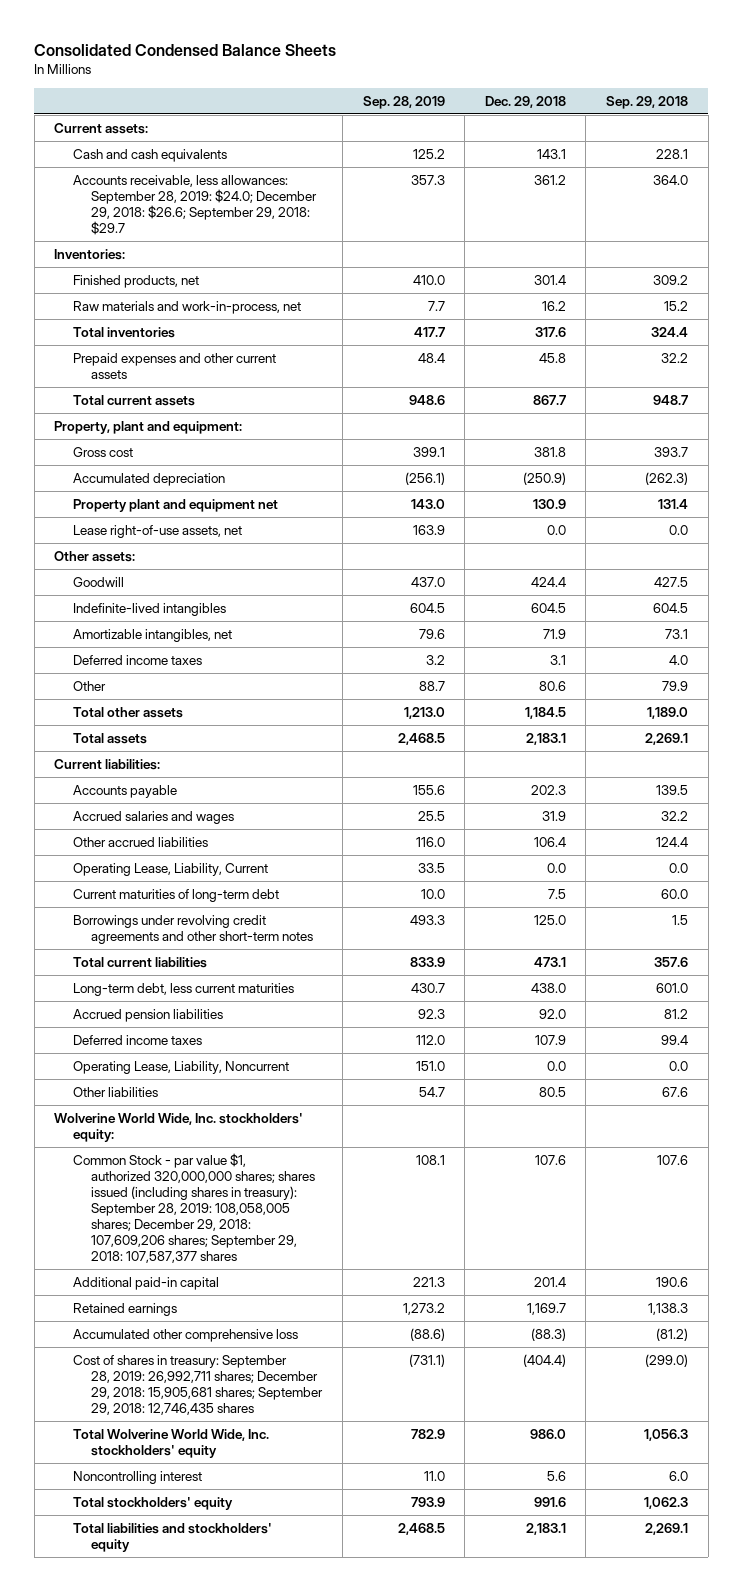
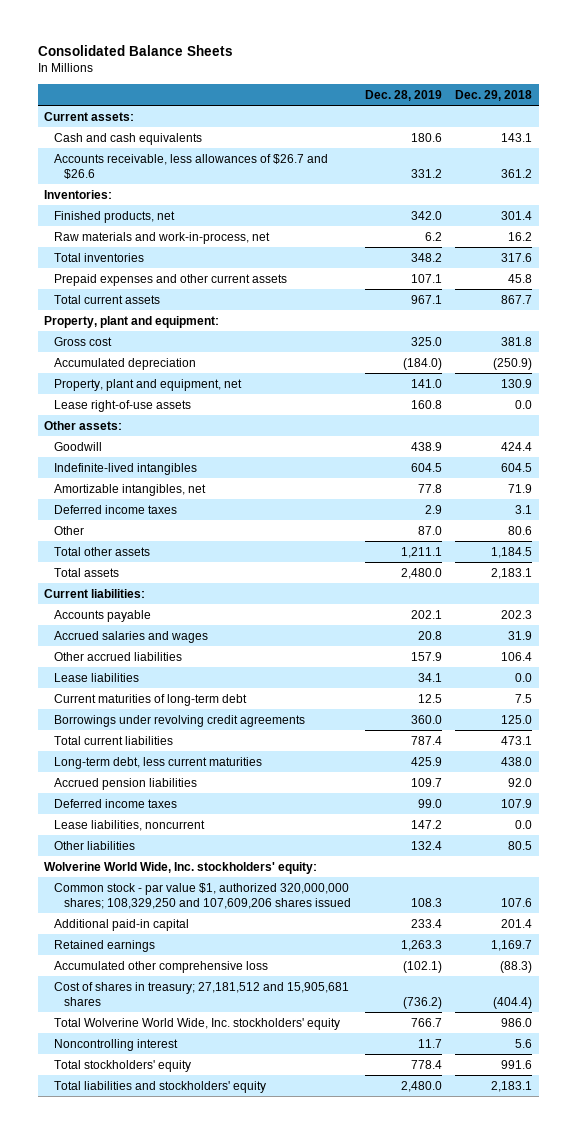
[34,43,337,56] Consolidated Condensed Balance Sheets -> [37,45,233,57] Consolidated Balance Sheets
[362,95,445,109] Sep. 28, 2019 -> none
[606,95,689,109] Sep. 29, 2018 -> none
none -> [364,89,442,101] Dec. 28, 2019
[72,174,318,235] Accounts receivable, less allowances: September 28, 2019: $24.0; December 29, 2018: $26.6; September 29, 2018: $29.7 -> [54,153,329,179] Accounts receivable, less allowances of $26.7 and $26.6
[72,498,278,512] Property plant and equipment net -> [54,378,243,391] Property, plant and equipment, net
[72,524,242,538] Lease right-of-use assets, net -> [54,399,192,412] Lease right-of-use assets
[72,862,268,876] Operating Lease, Liability, Current -> [54,672,140,682] Lease liabilities
[72,914,314,944] Borrowings under revolving credit agreements and other short-term notes -> [54,714,306,727] Borrowings under revolving credit agreements
[72,1060,289,1074] Operating Lease, Liability, Noncurrent -> [54,819,206,831] Lease liabilities, noncurrent
[72,1152,316,1263] Common Stock - par value $1, authorized 320,000,000 shares; shares issued (including shares in treasury): September 28, 2019: 108,058,005 shares; December 29, 2018: 107,609,206 shares; September 29, 2018: 107,587,377 shares -> [54,882,352,909] Common stock - par value $1, authorized 320,000,000 shares; 108,329,250 and 107,609,206 shares issued
[72,1354,324,1415] Cost of shares in treasury: September 28, 2019: 26,992,711 shares; December 29, 2018: 15,905,681 shares; September 29, 2018: 12,746,435 shares -> [54,981,350,1006] Cost of shares in treasury; 27,181,512 and 15,905,681 shares

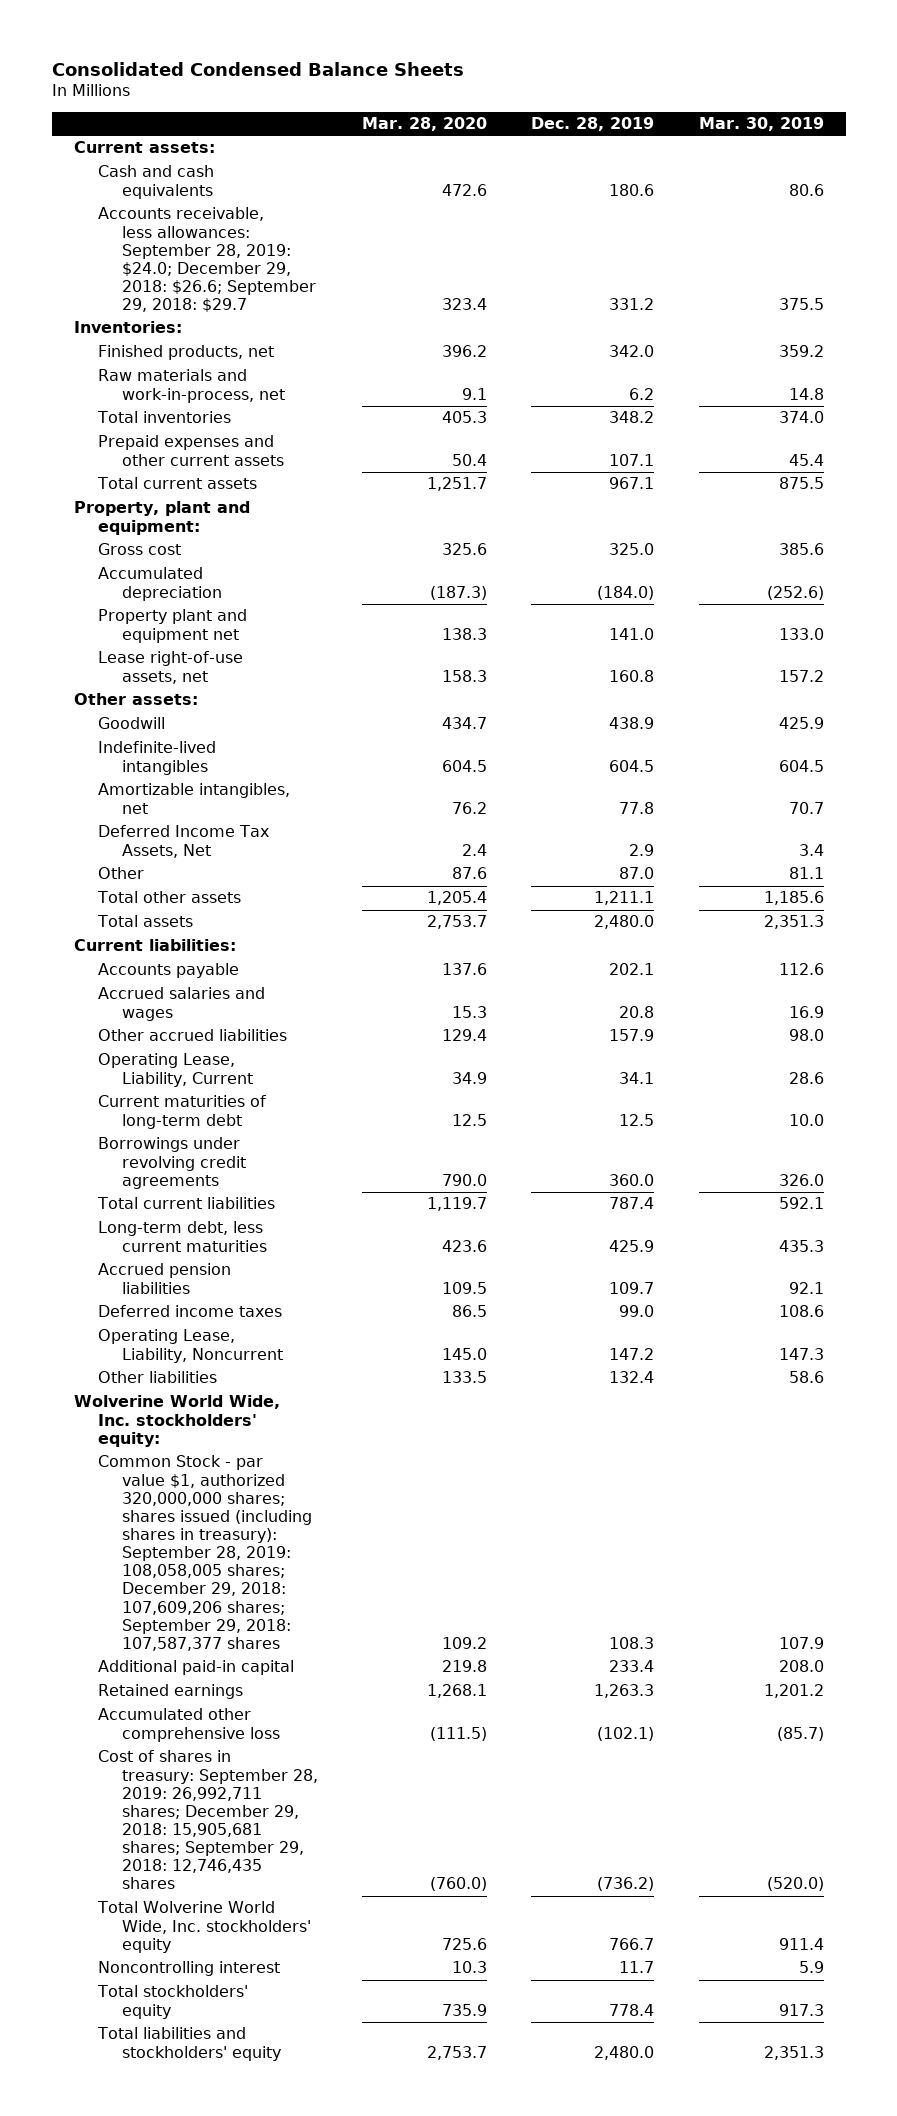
[37,45,233,57] Consolidated Balance Sheets -> [51,61,464,76] Consolidated Condensed Balance Sheets
[455,89,533,101] Dec. 29, 2018 -> none
none -> [362,117,488,132] Mar. 28, 2020
none -> [698,117,824,132] Mar. 30, 2019
[54,153,329,179] Accounts receivable, less allowances of $26.7 and $26.6 -> [97,207,316,313] Accounts receivable, less allowances: September 28, 2019: $24.0; December 29, 2018: $26.6; September 29, 2018: $29.7
[54,378,243,391] Property, plant and equipment, net -> [97,609,247,643] Property plant and equipment net
[54,399,192,412] Lease right-of-use assets -> [97,651,243,684] Lease right-of-use assets, net
[54,504,178,514] Deferred income taxes -> [97,825,269,858] Deferred Income Tax Assets, Net
[54,672,140,682] Lease liabilities -> [97,1053,253,1087] Operating Lease, Liability, Current
[54,819,206,831] Lease liabilities, noncurrent -> [97,1329,283,1363] Operating Lease, Liability, Noncurrent
[54,882,352,909] Common stock - par value $1, authorized 320,000,000 shares; 108,329,250 and 107,609,206 shares issued -> [97,1455,312,1651] Common Stock - par value $1, authorized 320,000,000 shares; shares issued (including shares in treasury): September 28, 2019: 108,058,005 shares; December 29, 2018: 107,609,206 shares; September 29, 2018: 107,587,377 shares
[54,981,350,1006] Cost of shares in treasury; 27,181,512 and 15,905,681 shares -> [97,1750,318,1890] Cost of shares in treasury: September 28, 2019: 26,992,711 shares; December 29, 2018: 15,905,681 shares; September 29, 2018: 12,746,435 shares

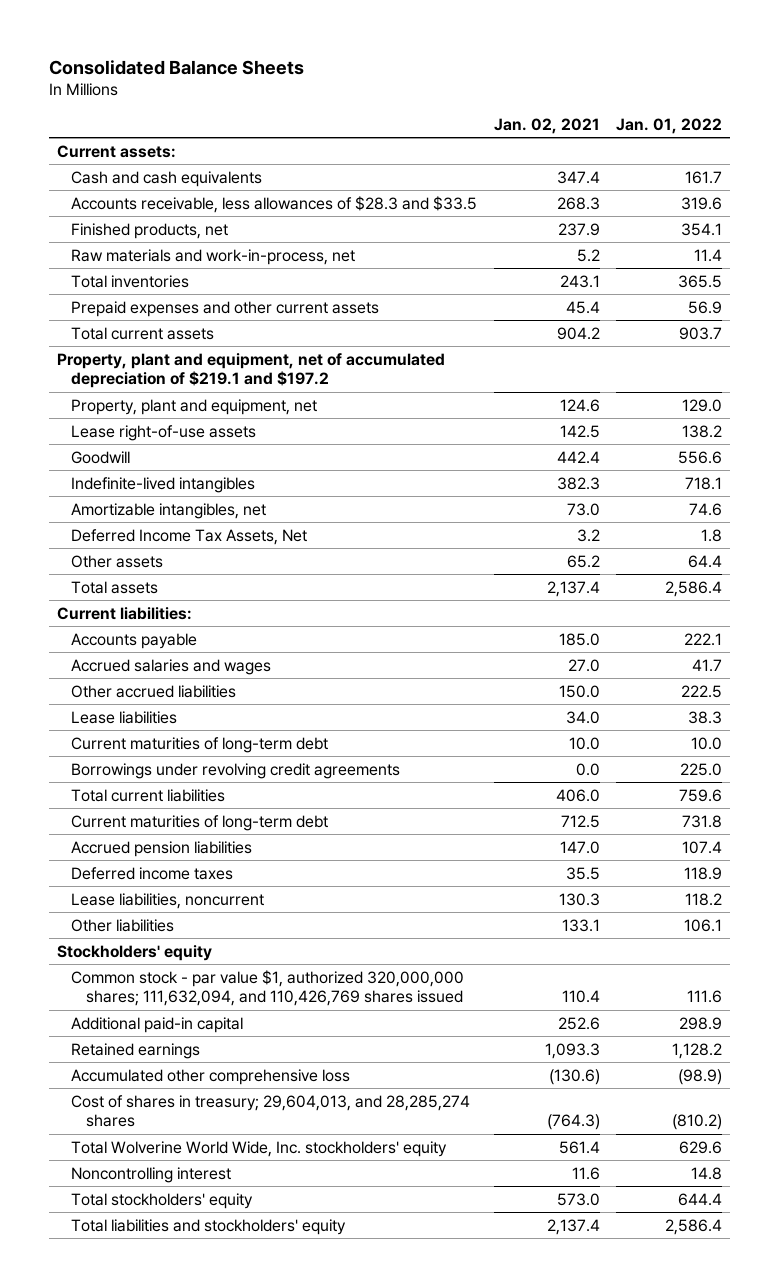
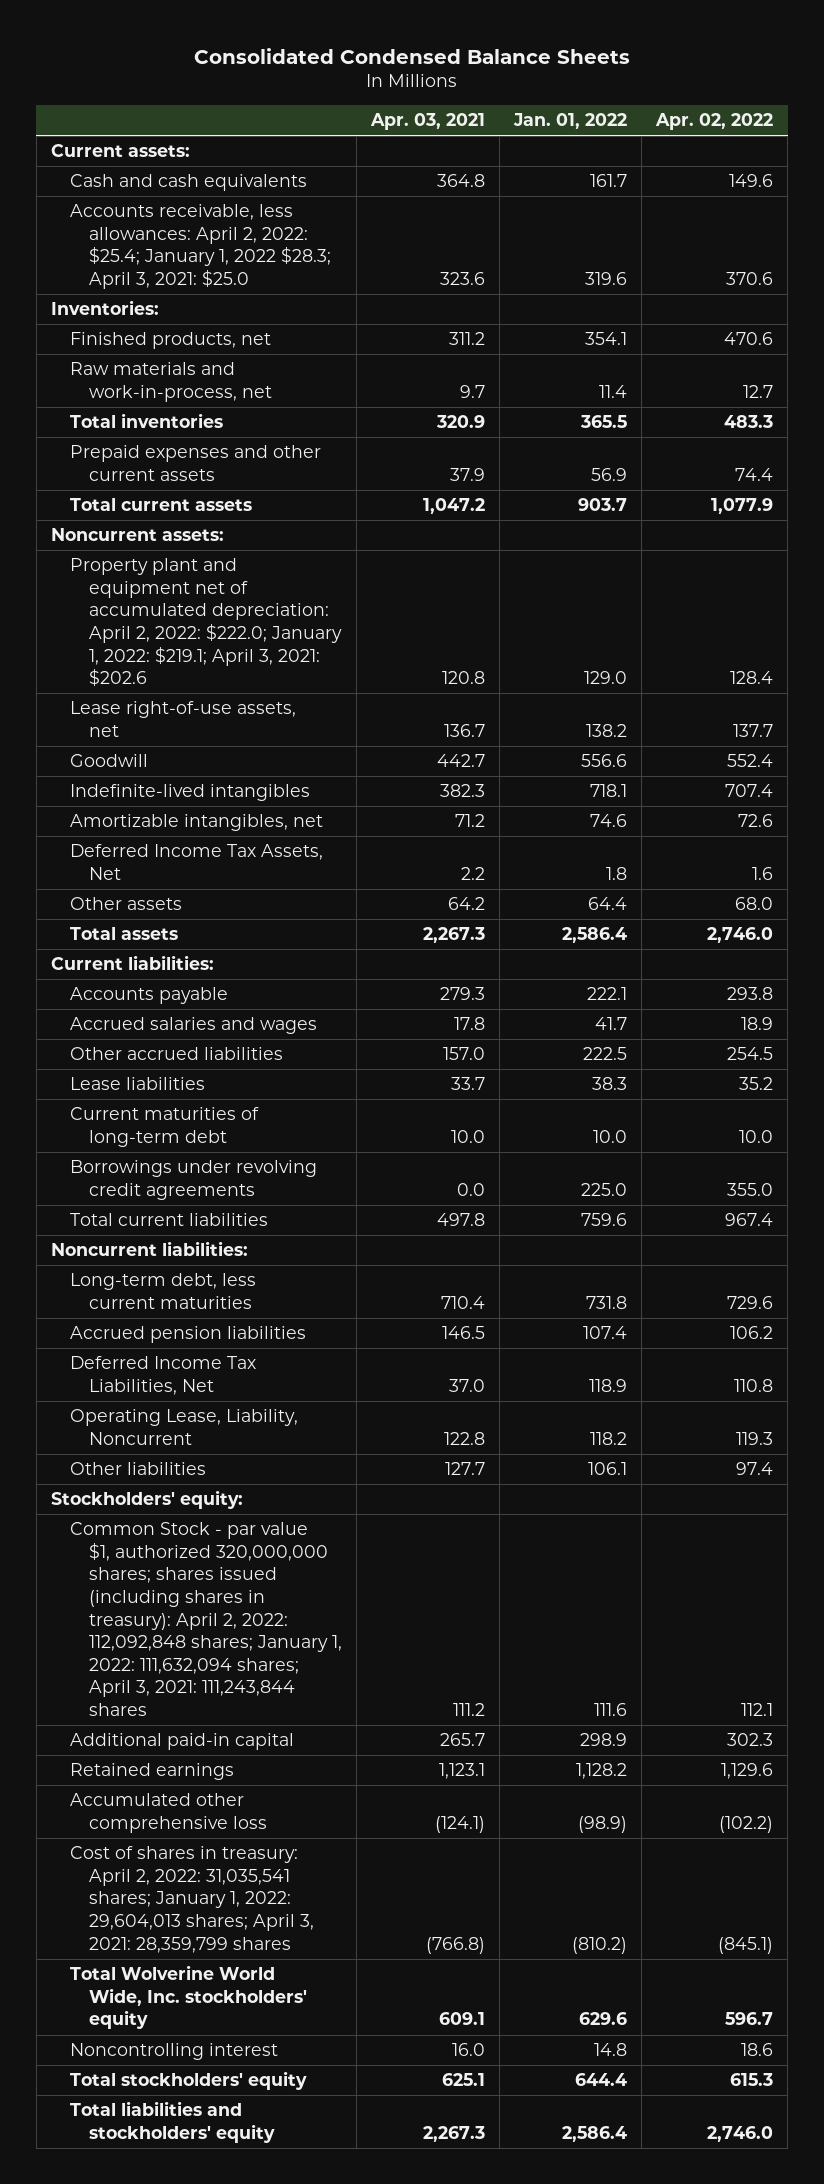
[48,59,304,75] Consolidated Balance Sheets -> [194,47,631,64] Consolidated Condensed Balance Sheets
[493,117,600,134] Jan. 02, 2021 -> none
none -> [370,113,486,131] Apr. 03, 2021
none -> [655,113,774,131] Apr. 02, 2022
[71,195,478,213] Accounts receivable, less allowances of $28.3 and $33.5 -> [70,204,332,290] Accounts receivable, less allowances: April 2, 2022: $25.4; January 1, 2022 $28.3; April 3, 2021: $25.0
none -> [50,300,159,316] Inventories:
[57,352,446,389] Property, plant and equipment, net of accumulated depreciation of $219.1 and $197.2 -> none
none -> [50,528,224,542] Noncurrent assets:
[71,398,318,415] Property, plant and equipment, net -> [70,558,343,687] Property plant and equipment net of accumulated depreciation: April 2, 2022: $222.0; January 1, 2022: $219.1; April 3, 2021: $202.6
[71,424,257,441] Lease right-of-use assets -> [70,701,297,737] Lease right-of-use assets, net
none -> [50,1241,248,1257] Noncurrent liabilities:
[71,814,329,831] Current maturities of long-term debt -> [70,1273,257,1309] Long-term debt, less current maturities
[71,866,234,880] Deferred income taxes -> [70,1356,257,1395] Deferred Income Tax Liabilities, Net
[71,892,265,909] Lease liabilities, noncurrent -> [70,1409,299,1445] Operating Lease, Liability, Noncurrent
[57,944,213,961] Stockholders' equity -> [50,1490,243,1510] Stockholders' equity:
[71,969,465,1007] Common stock - par value $1, authorized 320,000,000 shares; 111,632,094, and 110,426,769 shares issued -> [70,1522,343,1716] Common Stock - par value $1, authorized 320,000,000 shares; shares issued (including shares in treasury): April 2, 2022: 112,092,848 shares; January 1, 2022: 111,632,094 shares; April 3, 2021: 111,243,844 shares
[71,1094,471,1128] Cost of shares in treasury; 29,604,013, and 28,285,274 shares -> [70,1846,315,1953] Cost of shares in treasury: April 2, 2022: 31,035,541 shares; January 1, 2022: 29,604,013 shares; April 3, 2021: 28,359,799 shares

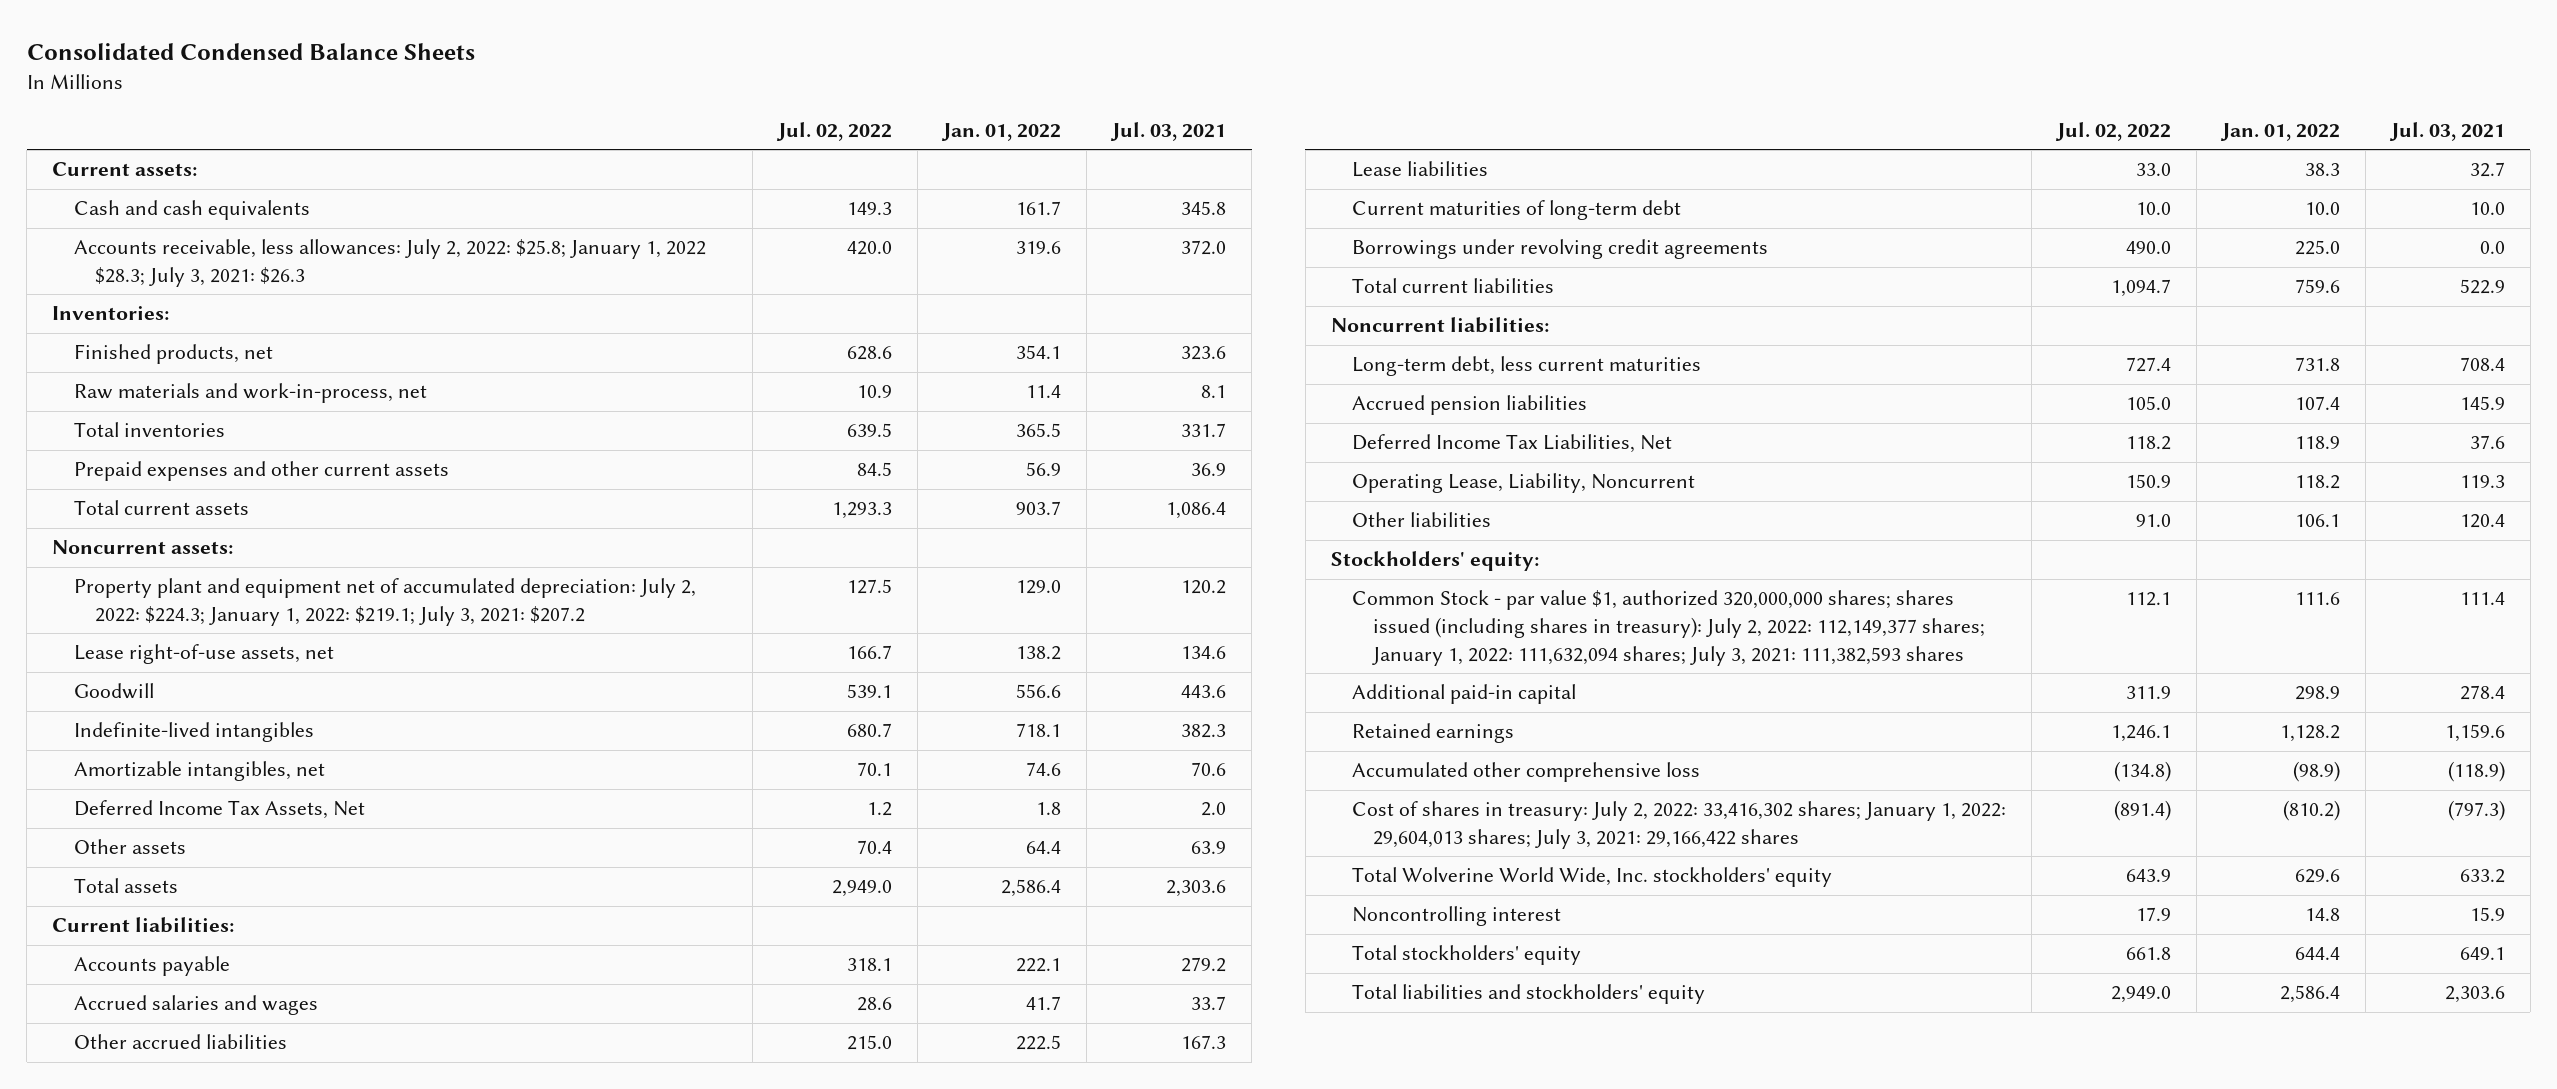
[370,113,486,131] Apr. 03, 2021 -> none
[655,113,774,131] Apr. 02, 2022 -> none
none -> [776,121,893,141] Jul. 02, 2022
none -> [1110,121,1227,141] Jul. 03, 2021
[70,204,332,290] Accounts receivable, less allowances: April 2, 2022: $25.4; January 1, 2022 $28.3; April 3, 2021: $25.0 -> [73,239,706,287] Accounts receivable, less allowances: July 2, 2022: $25.8; January 1, 2022 $28.3; July 3, 2021: $26.3
[70,558,343,687] Property plant and equipment net of accumulated depreciation: April 2, 2022: $222.0; January 1, 2022: $219.1; April 3, 2021: $202.6 -> [73,578,696,626] Property plant and equipment net of accumulated depreciation: July 2, 2022: $224.3; January 1, 2022: $219.1; July 3, 2021: $207.2
[70,1522,343,1716] Common Stock - par value $1, authorized 320,000,000 shares; shares issued (including shares in treasury): April 2, 2022: 112,092,848 shares; January 1, 2022: 111,632,094 shares; April 3, 2021: 111,243,844 shares -> [1351,590,1986,666] Common Stock - par value $1, authorized 320,000,000 shares; shares issued (including shares in treasury): July 2, 2022: 112,149,377 shares; January 1, 2022: 111,632,094 shares; July 3, 2021: 111,382,593 shares
[70,1846,315,1953] Cost of shares in treasury: April 2, 2022: 31,035,541 shares; January 1, 2022: 29,604,013 shares; April 3, 2021: 28,359,799 shares -> [1351,801,2006,849] Cost of shares in treasury: July 2, 2022: 33,416,302 shares; January 1, 2022: 29,604,013 shares; July 3, 2021: 29,166,422 shares

